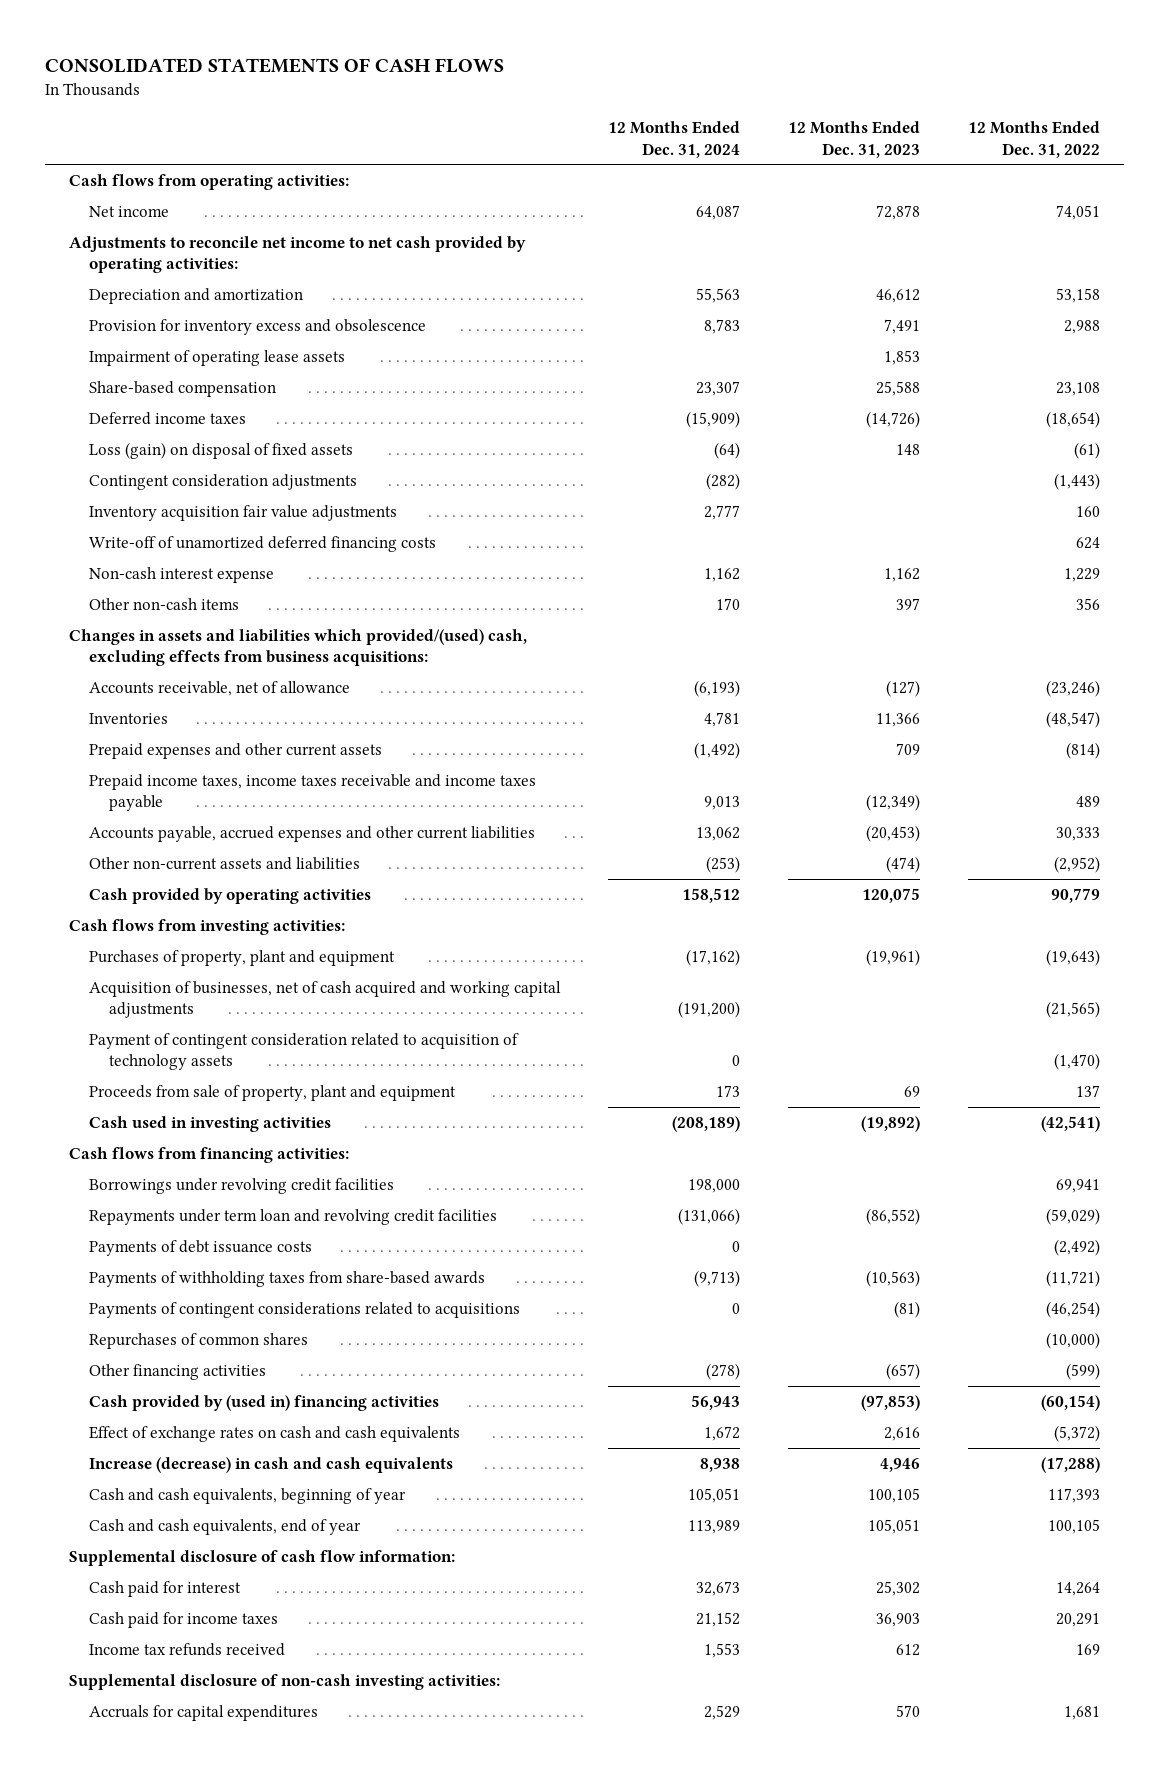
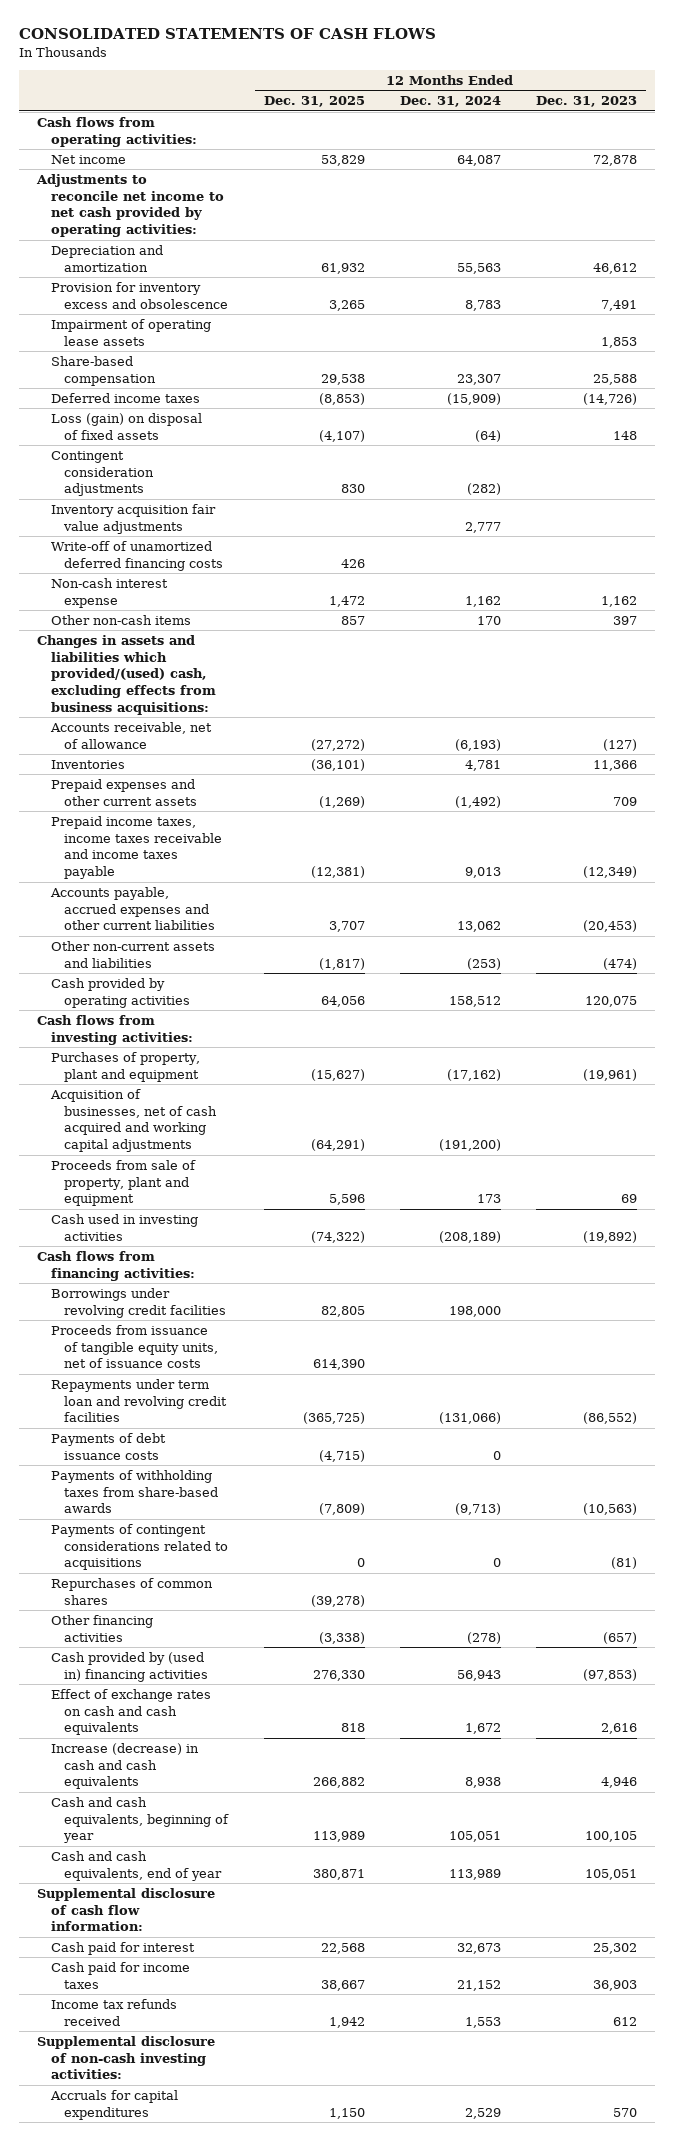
[967,121,1100,158] 12 Months Ended Dec. 31, 2022 -> none
none -> [263,96,365,108] Dec. 31, 2025
[89,1032,520,1071] Payment of contingent consideration related to acquisition of technology assets -> none
none -> [50,1324,219,1369] Proceeds from issuance of tangible equity units, net of issuance costs

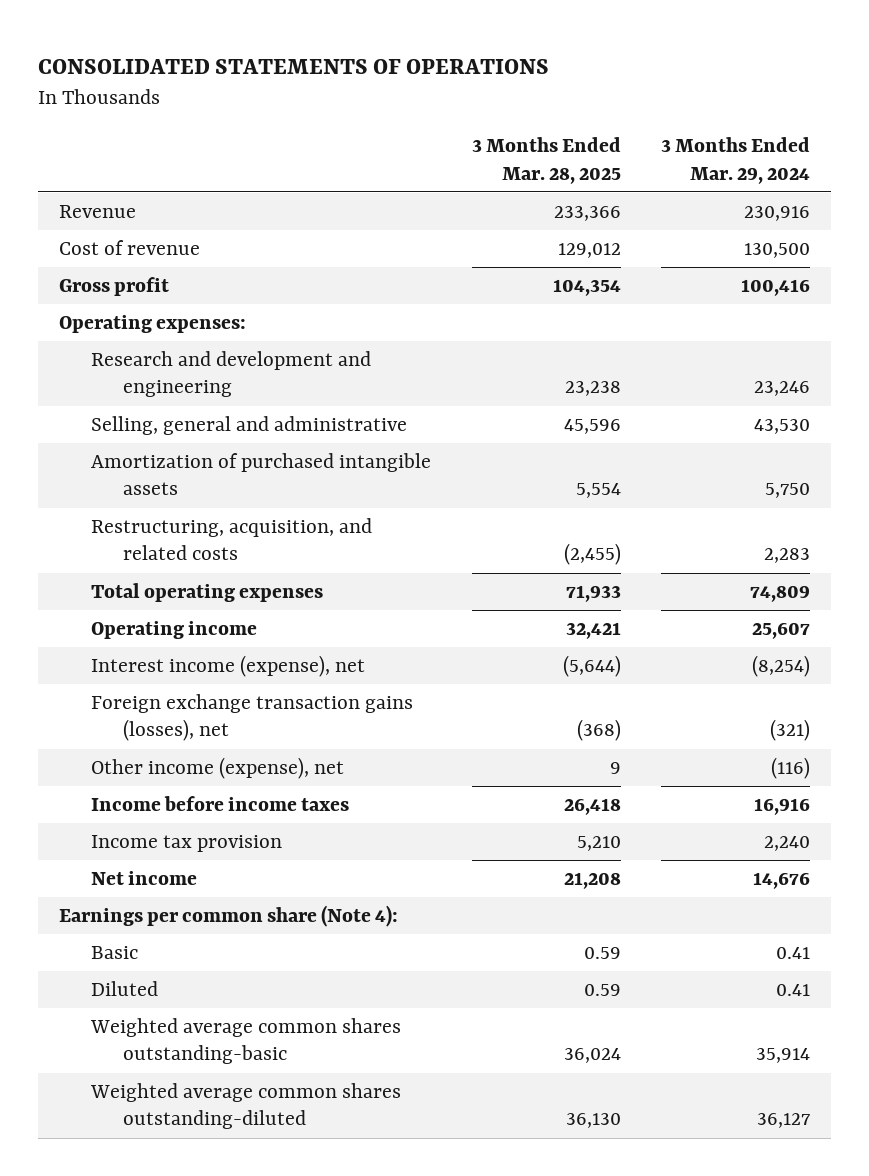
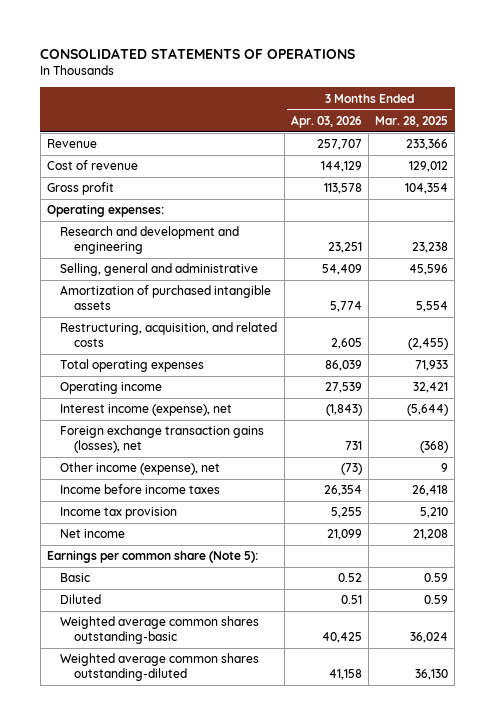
[661,137,811,184] 3 Months Ended Mar. 29, 2024 -> none
none -> [290,114,362,128] Apr. 03, 2026
[58,905,398,928] Earnings per common share (Note 4): -> [46,550,258,564] Earnings per common share (Note 5):

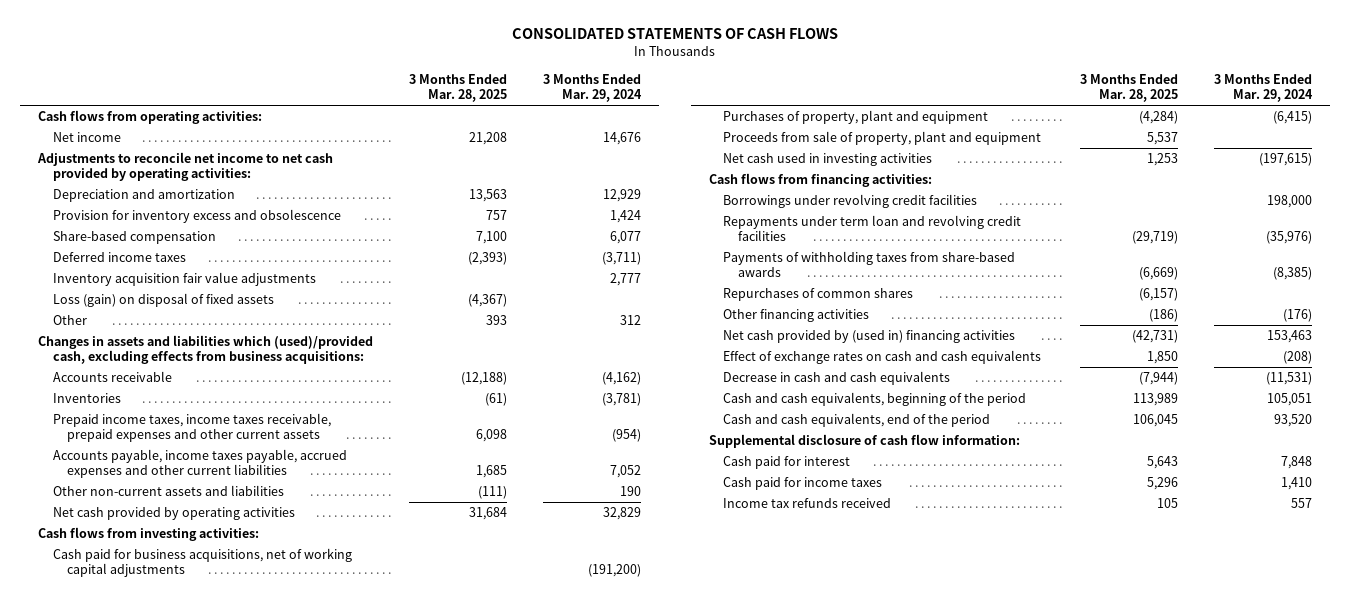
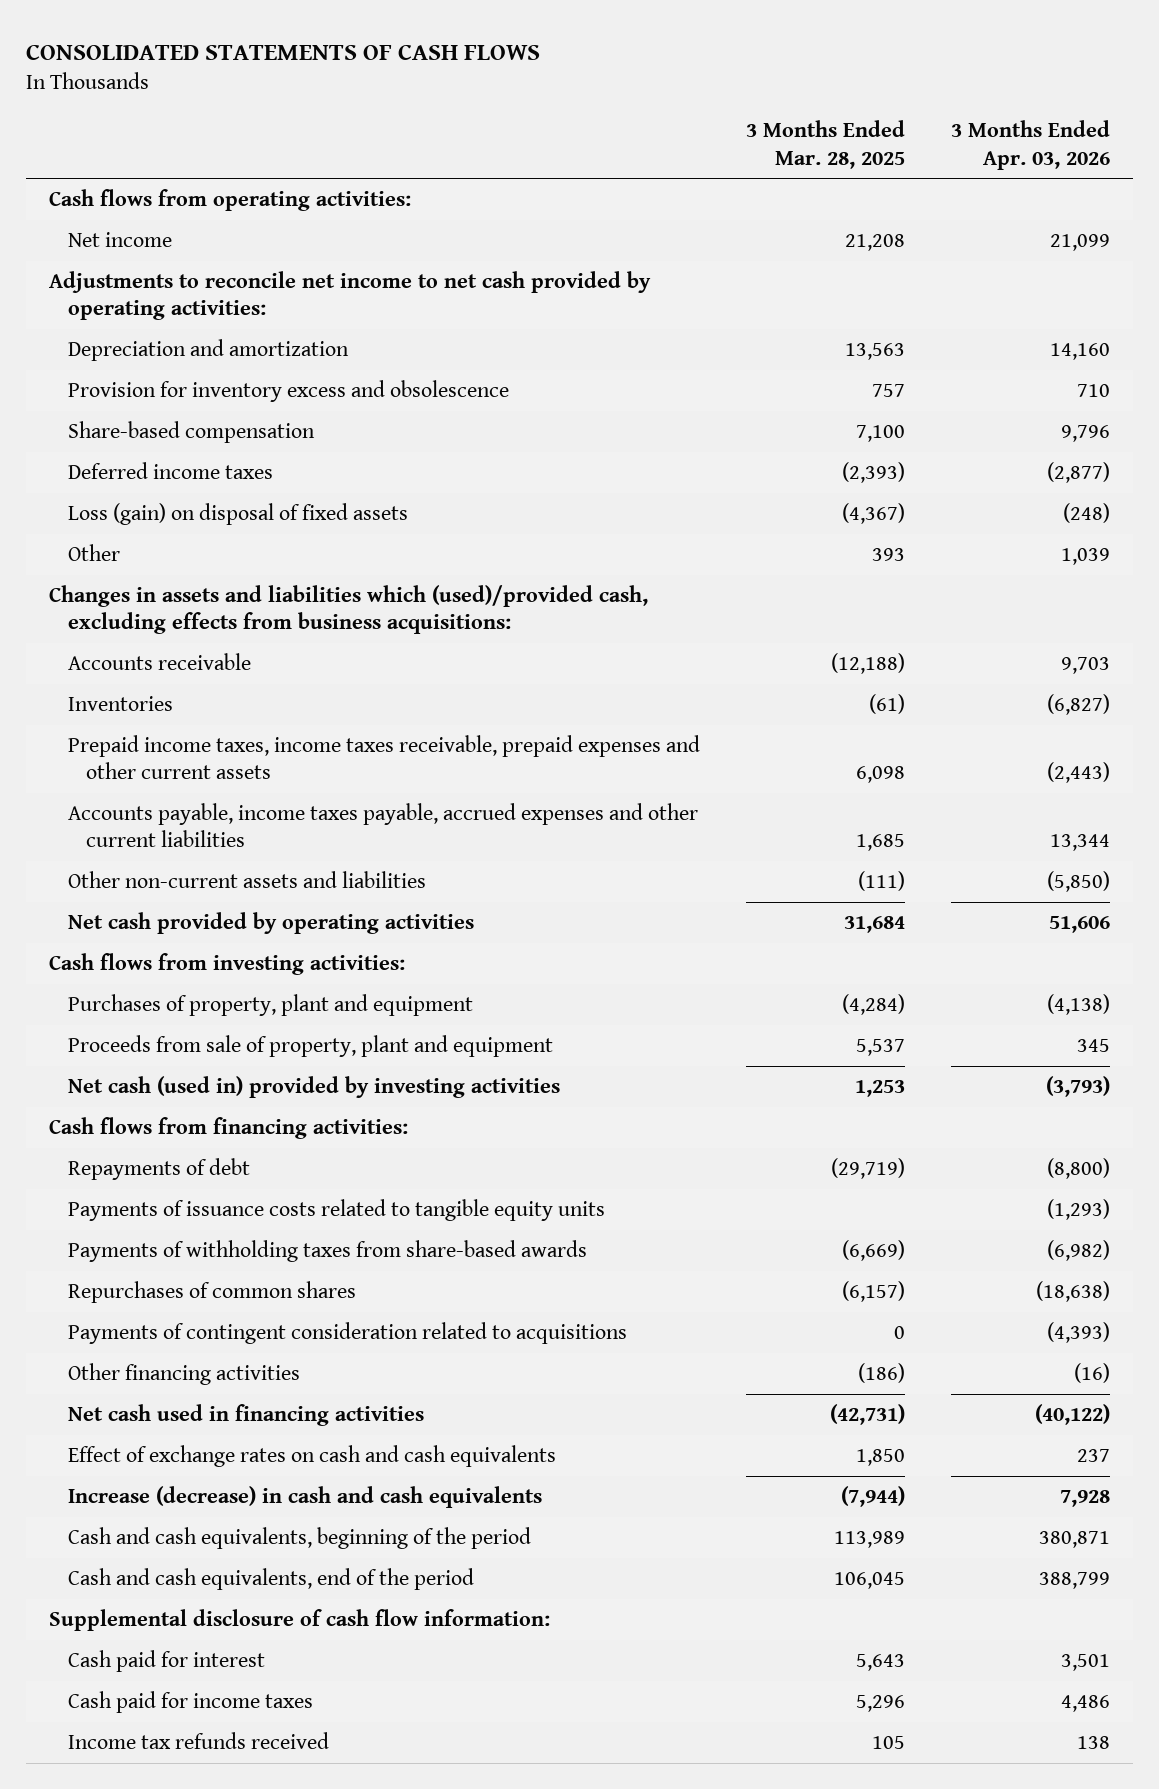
[543,73,643,103] 3 Months Ended Mar. 29, 2024 -> none
none -> [950,120,1110,170] 3 Months Ended Apr. 03, 2026
[52,272,316,287] Inventory acquisition fair value adjustments -> none
[52,548,352,578] Cash paid for business acquisitions, net of working capital adjustments -> none
[723,153,933,167] Net cash used in investing activities -> [67,1076,560,1099] Net cash (used in) provided by investing activities
[723,194,978,209] Borrowings under revolving credit facilities -> none
[723,215,1022,242] Repayments under term loan and revolving credit facilities -> [67,1158,250,1181] Repayments of debt
none -> [67,1199,605,1222] Payments of issuance costs related to tangible equity units
none -> [67,1322,627,1345] Payments of contingent consideration related to acquisitions
[723,330,1016,344] Net cash provided by (used in) financing activities -> [67,1404,424,1427] Net cash used in financing activities
[723,371,951,386] Decrease in cash and cash equivalents -> [67,1486,542,1509] Increase (decrease) in cash and cash equivalents

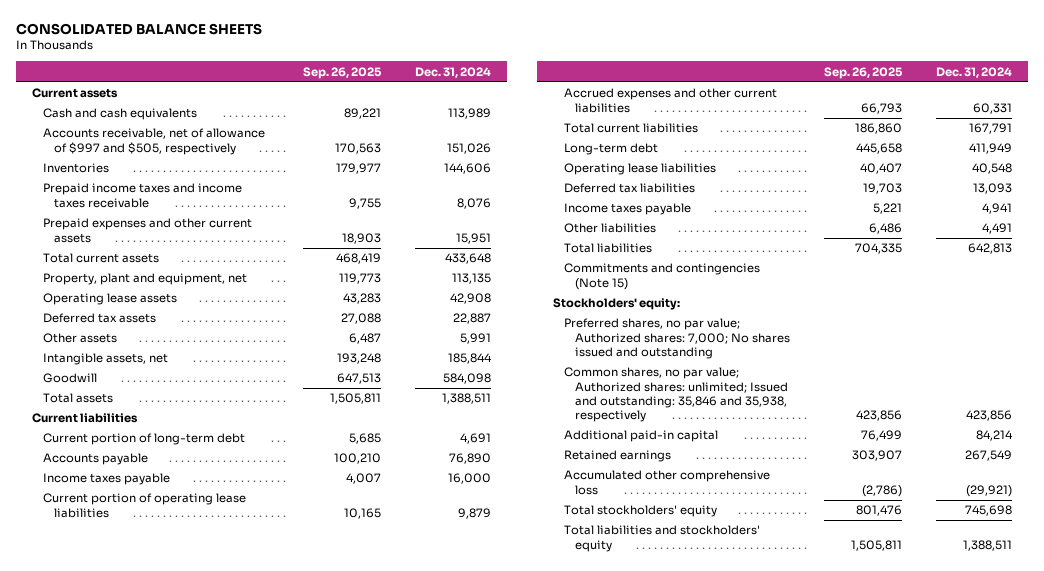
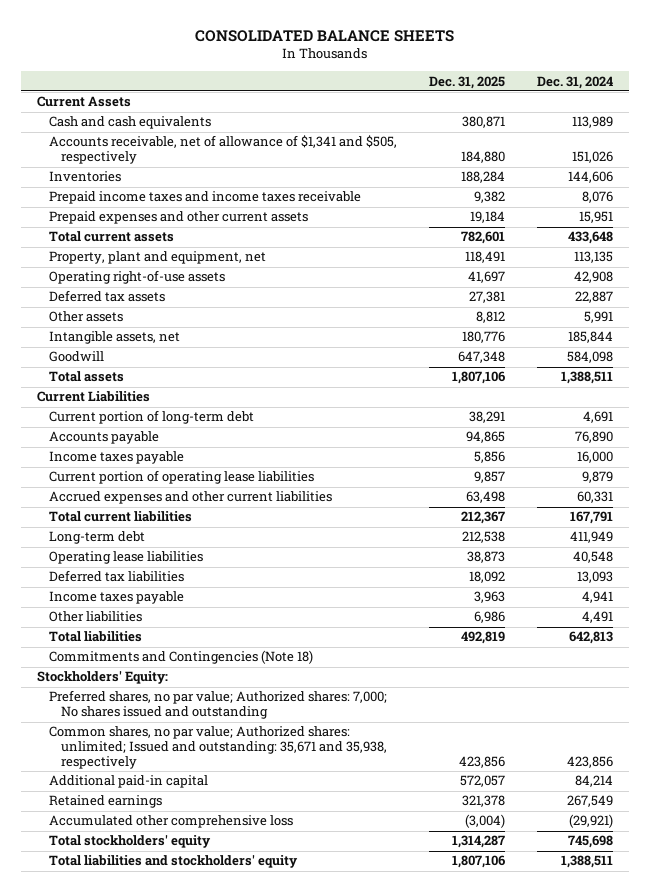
[303,66,383,79] Sep. 26, 2025 -> none
none -> [429,75,506,89] Dec. 31, 2025
[32,88,119,99] Current assets -> [37,96,132,108] Current Assets
[43,128,266,155] Accounts receivable, net of allowance of $997 and $505, respectively -> [49,135,398,165] Accounts receivable, net of allowance of $1,341 and $505, respectively
[43,293,178,306] Operating lease assets -> [49,270,226,285] Operating right-of-use assets
[32,413,139,424] Current liabilities -> [37,391,151,403] Current Liabilities
[564,263,761,290] Commitments and contingencies (Note 15) -> [49,650,314,665] Commitments and Contingencies (Note 18)
[553,298,681,311] Stockholders' equity: -> [37,671,169,685] Stockholders' Equity:
[564,367,789,423] Common shares, no par value; Authorized shares: unlimited; Issued and outstanding: 35,846 and 35,938, respectively -> [49,726,388,770] Common shares, no par value; Authorized shares: unlimited; Issued and outstanding: 35,671 and 35,938, respectively

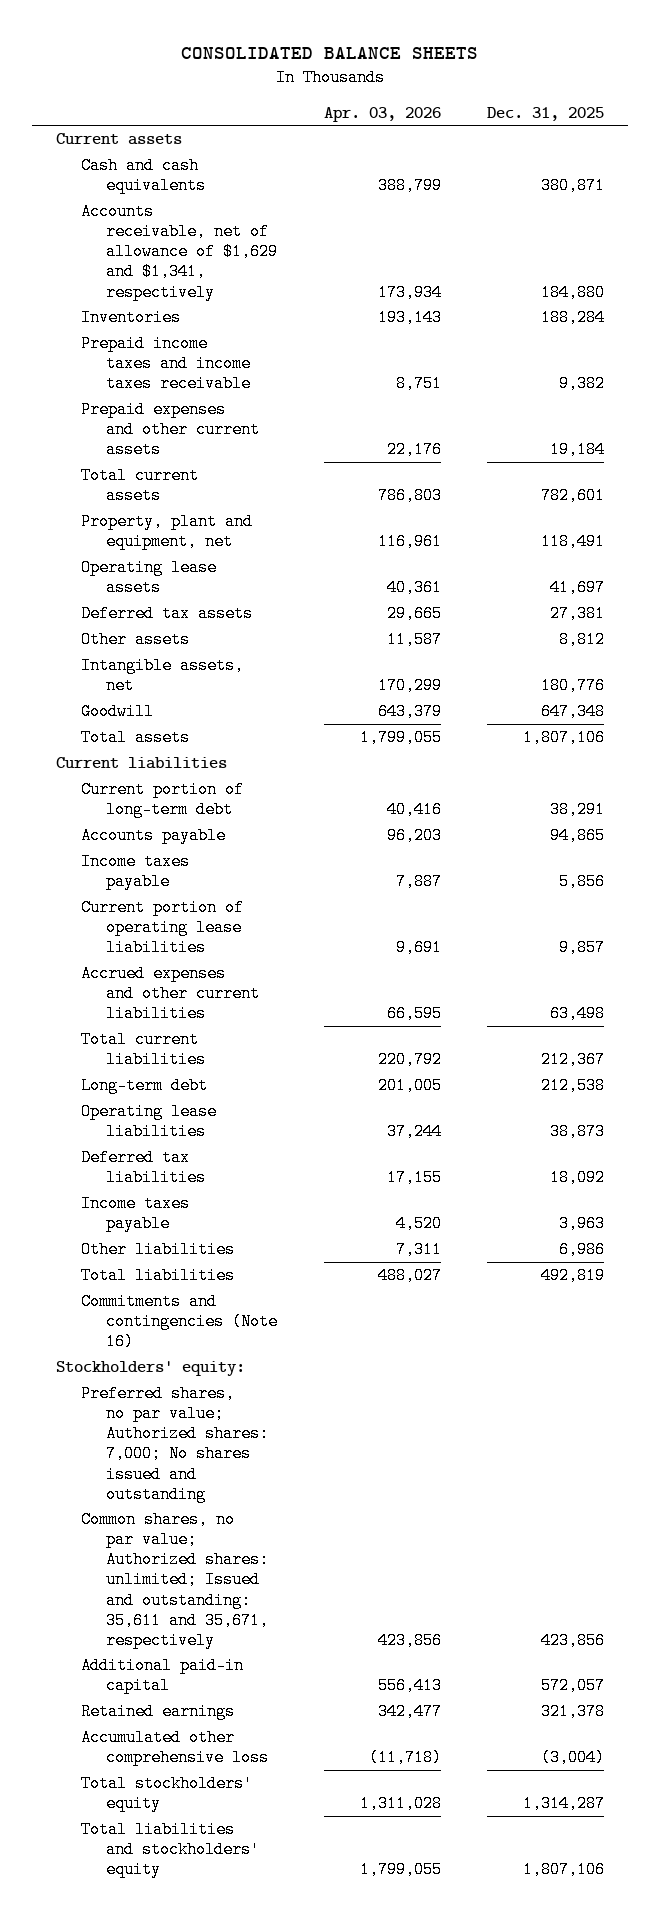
[537,75,614,89] Dec. 31, 2024 -> none
none -> [323,106,441,122] Apr. 03, 2026
[37,96,132,108] Current Assets -> [55,133,182,146] Current assets
[49,135,398,165] Accounts receivable, net of allowance of $1,341 and $505, respectively -> [80,203,278,301] Accounts receivable, net of allowance of $1,629 and $1,341, respectively
[49,270,226,285] Operating right-of-use assets -> [80,559,217,597] Operating lease assets
[37,391,151,403] Current Liabilities -> [55,757,227,770] Current liabilities
[49,650,314,665] Commitments and Contingencies (Note 18) -> [80,1293,278,1351] Commitments and contingencies (Note 16)
[37,671,169,685] Stockholders' Equity: -> [55,1361,245,1377] Stockholders' equity:
[49,726,388,770] Common shares, no par value; Authorized shares: unlimited; Issued and outstanding: 35,671 and 35,938, respectively -> [80,1511,269,1649] Common shares, no par value; Authorized shares: unlimited; Issued and outstanding: 35,611 and 35,671, respectively

